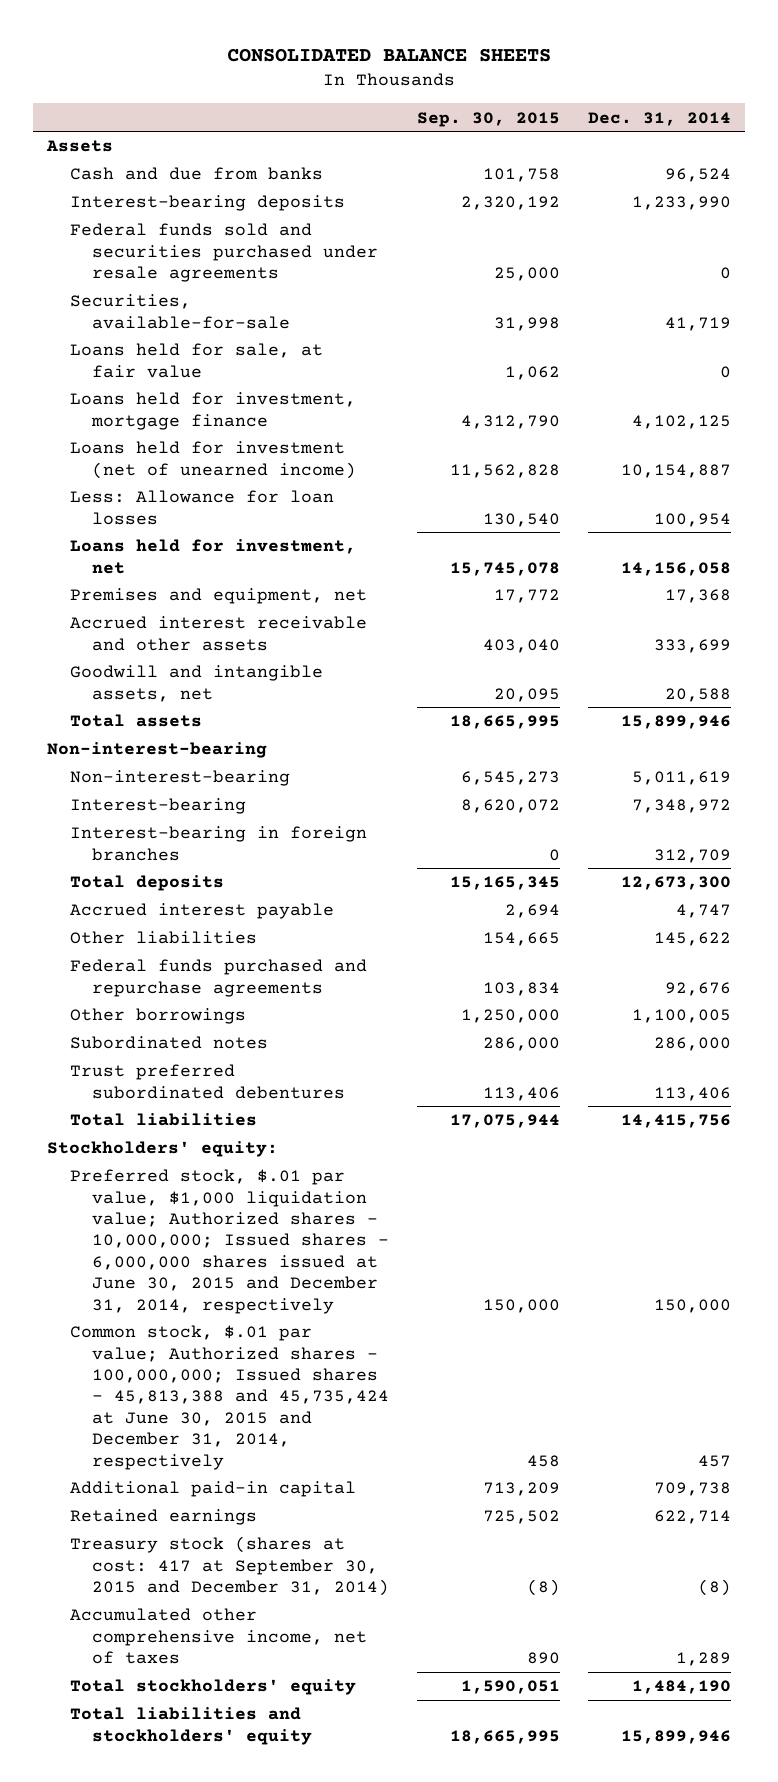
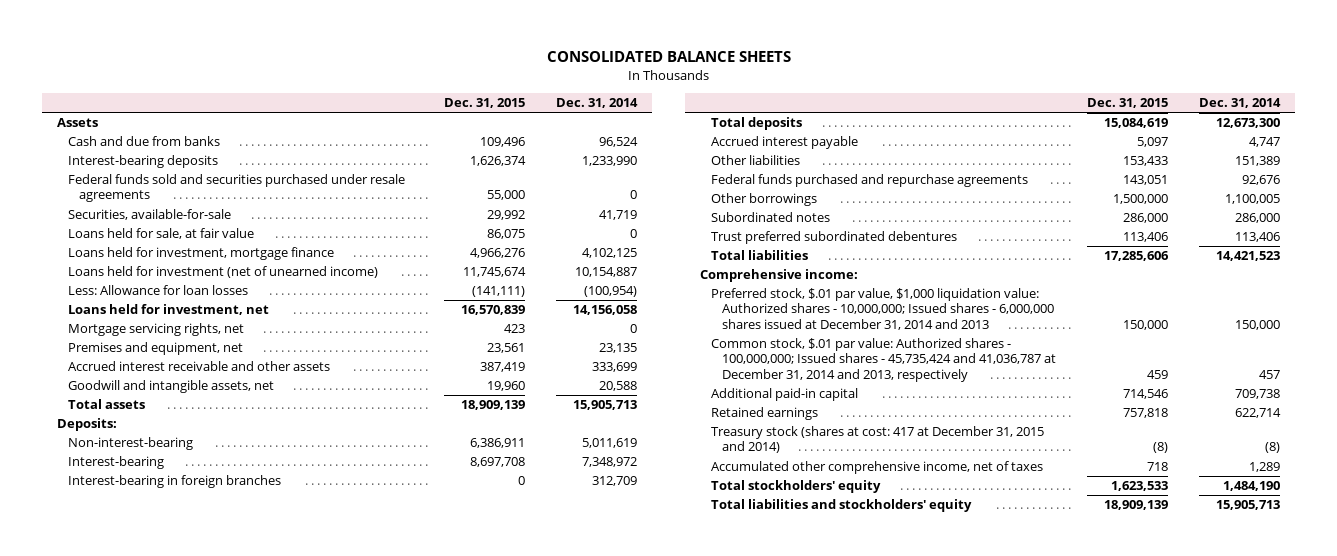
[417,111,561,127] Sep. 30, 2015 -> none
none -> [443,98,525,109] Dec. 31, 2015
[654,512,732,527] 100,954 -> [583,286,637,298] (100,954)
none -> [68,323,245,337] Mortgage servicing rights, net
[665,589,732,604] 17,368 -> [598,343,637,354] 23,135
[621,715,732,730] 15,899,946 -> [572,400,637,411] 15,905,713
[46,742,267,759] Non-interest-bearing -> [57,418,118,432] Deposits:
[654,932,732,947] 145,622 -> [1234,156,1280,167] 151,389
[621,1114,732,1129] 14,415,756 -> [1215,251,1280,262] 14,421,523
[46,1141,278,1158] Stockholders' equity: -> [700,269,859,283] Comprehensive income:
[69,1169,390,1314] Preferred stock, $.01 par value, $1,000 liquidation value; Authorized shares - 10,000,000; Issued shares - 6,000,000 shares issued at June 30, 2015 and December 31, 2014, respectively -> [711,288,1054,330] Preferred stock, $.01 par value, $1,000 liquidation value: Authorized shares - 10,000,000; Issued shares - 6,000,000 shares issued at December 31, 2014 and 2013
[69,1325,390,1470] Common stock, $.01 par value; Authorized shares - 100,000,000; Issued shares - 45,813,388 and 45,735,424 at June 30, 2015 and December 31, 2014, respectively -> [711,338,1056,382] Common stock, $.01 par value: Authorized shares - 100,000,000; Issued shares - 45,735,424 and 41,036,787 at December 31, 2014 and 2013, respectively
[69,1536,390,1597] Treasury stock (shares at cost: 417 at September 30, 2015 and December 31, 2014) -> [711,426,1045,454] Treasury stock (shares at cost: 417 at December 31, 2015 and 2014)
[621,1729,732,1744] 15,899,946 -> [1215,500,1280,511] 15,905,713

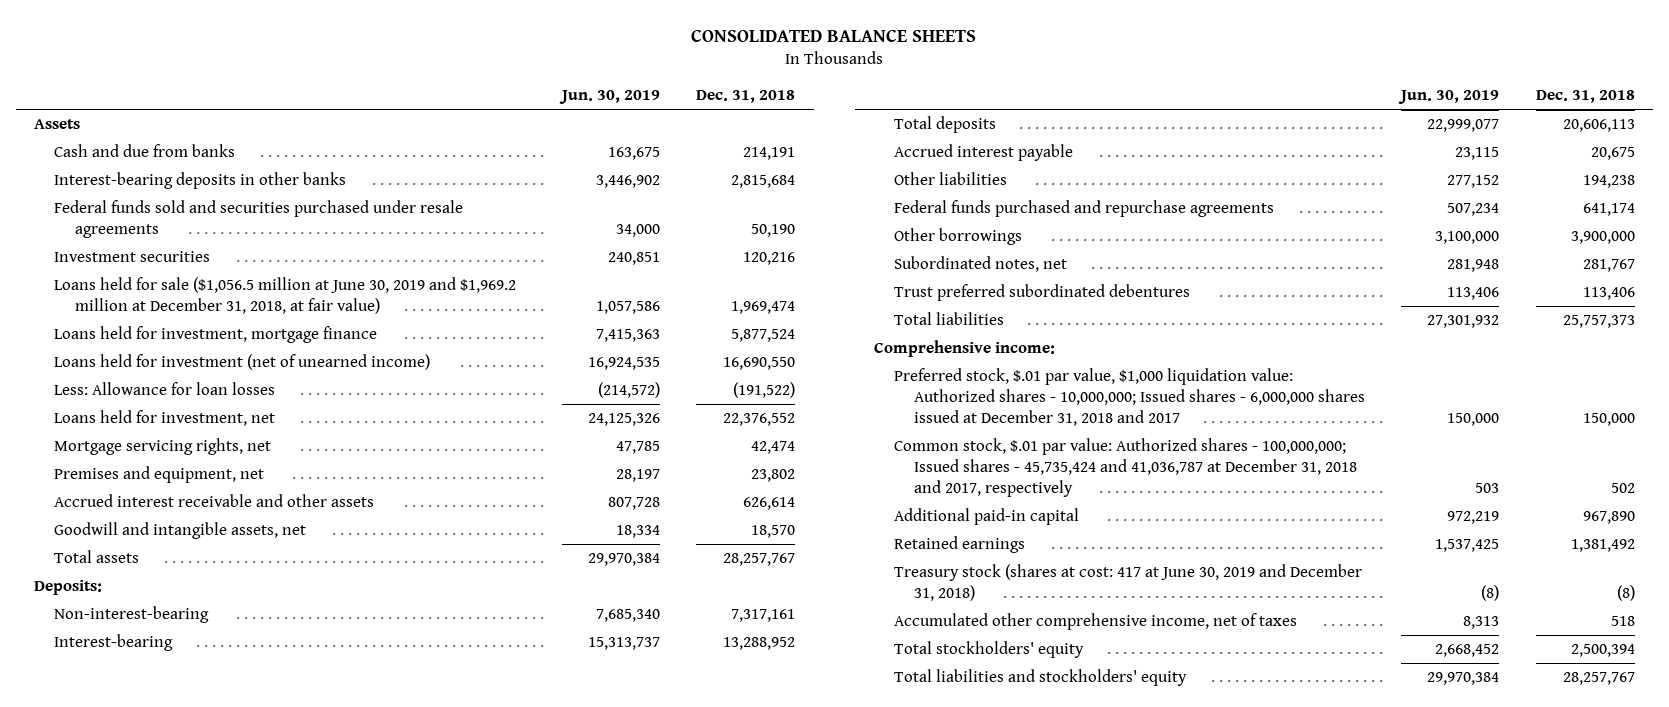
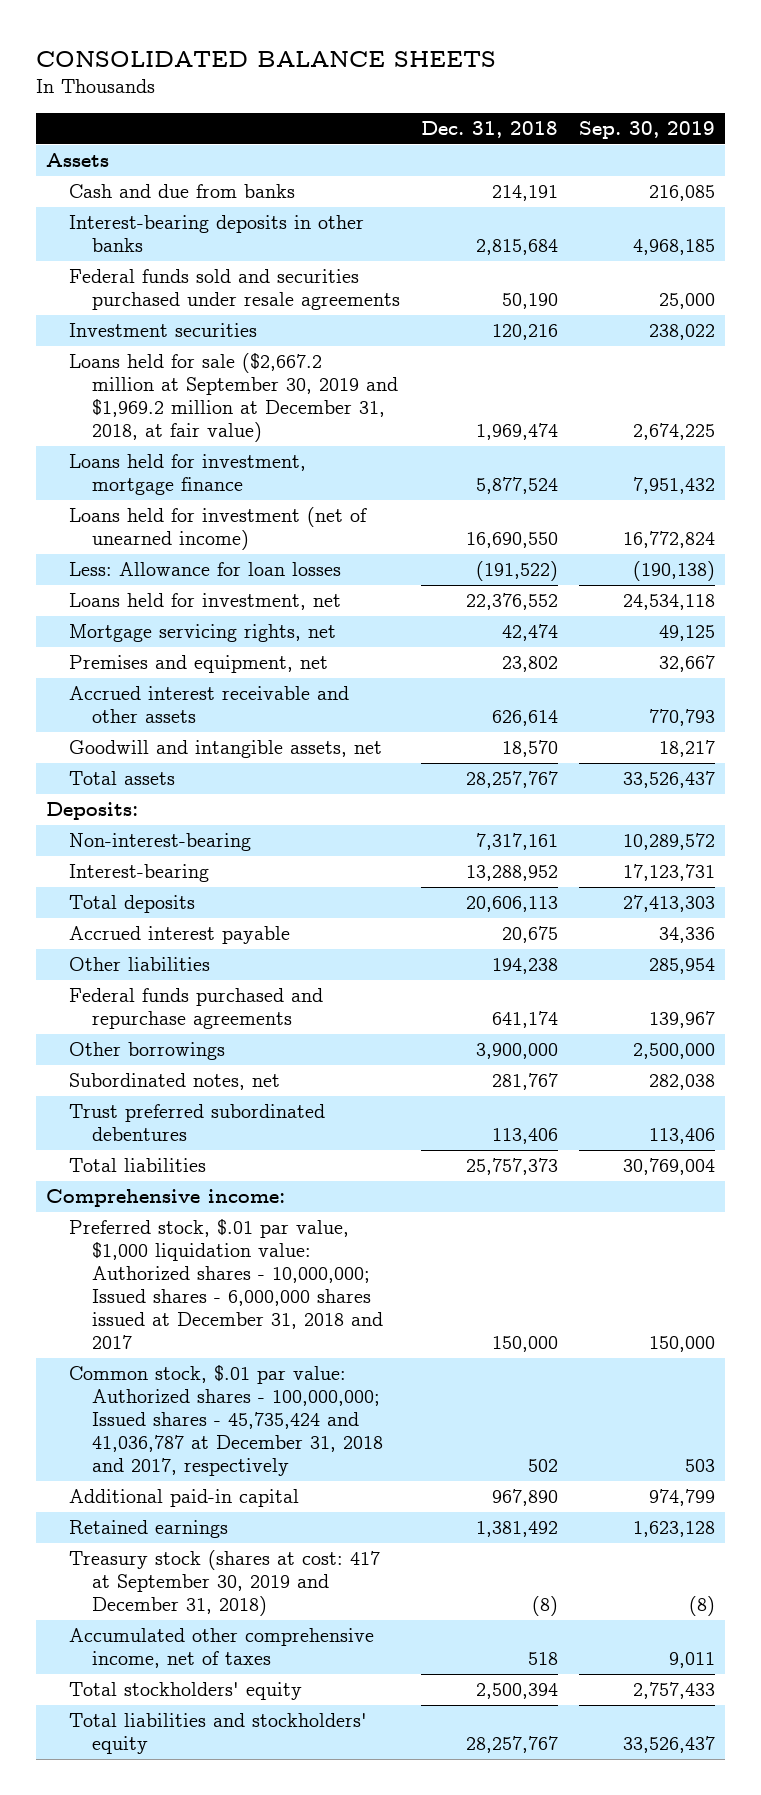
[558,90,660,105] Jun. 30, 2019 -> none
none -> [578,121,715,140] Sep. 30, 2019
[54,277,517,315] Loans held for sale ($1,056.5 million at June 30, 2019 and $1,969.2 million at December 31, 2018, at fair value) -> [69,353,399,443] Loans held for sale ($2,667.2 million at September 30, 2019 and $1,969.2 million at December 31, 2018, at fair value)
[893,564,1362,602] Treasury stock (shares at cost: 417 at June 30, 2019 and December 31, 2018) -> [69,1550,381,1617] Treasury stock (shares at cost: 417 at September 30, 2019 and December 31, 2018)

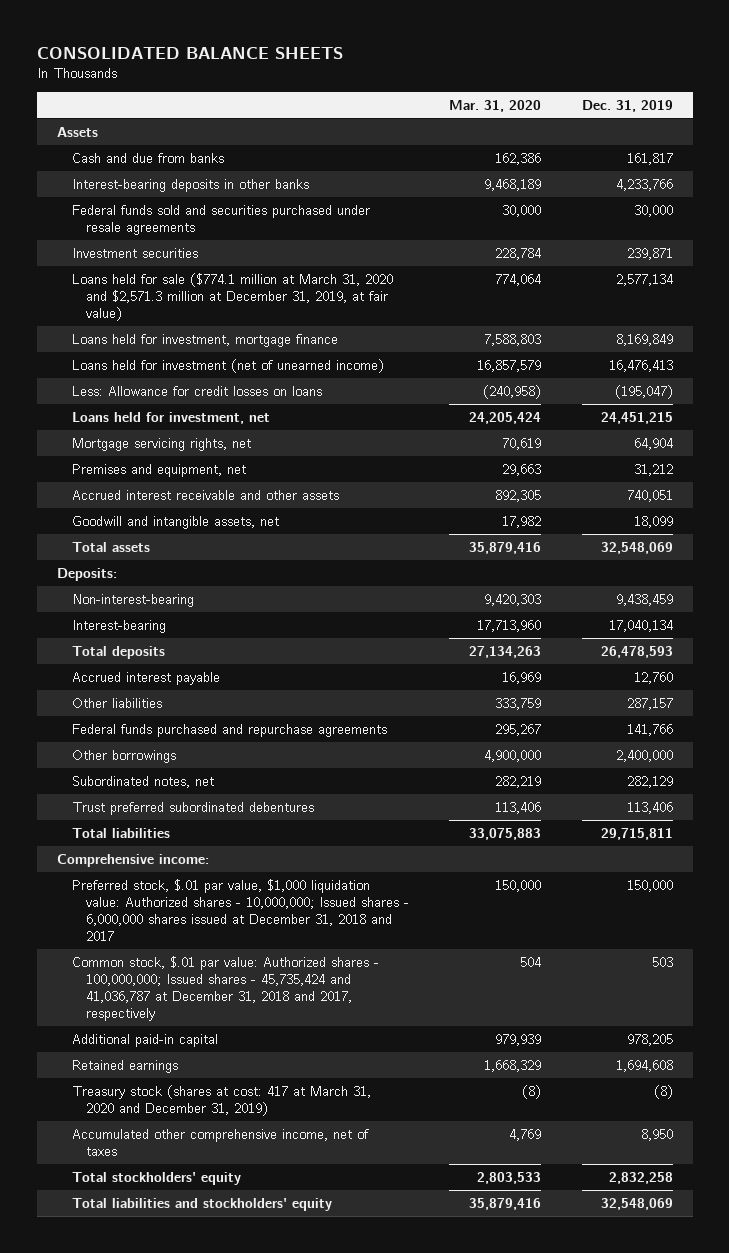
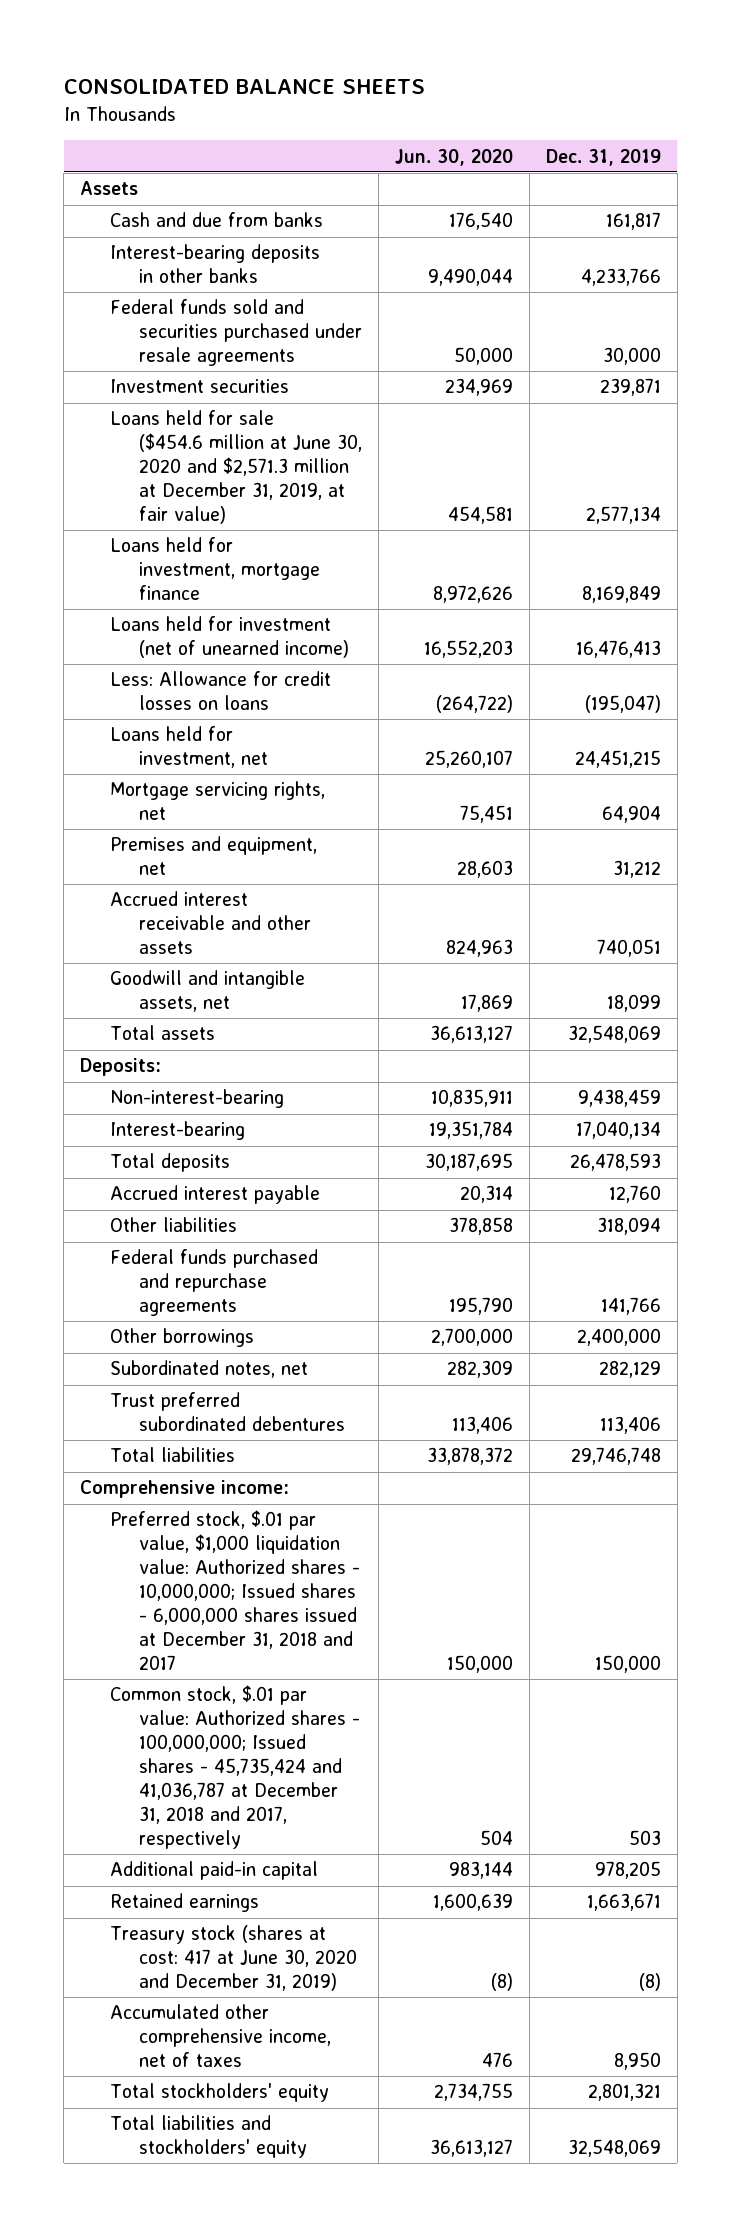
[449,99,542,112] Mar. 31, 2020 -> none
none -> [395,148,514,166] Jun. 30, 2020
[71,272,393,321] Loans held for sale ($774.1 million at March 31, 2020 and $2,571.3 million at December 31, 2019, at fair value) -> [109,410,363,525] Loans held for sale ($454.6 million at June 30, 2020 and $2,571.3 million at December 31, 2019, at fair value)
[626,697,673,710] 287,157 -> [596,1217,661,1236] 318,094
[600,827,673,840] 29,715,811 -> [570,1447,661,1466] 29,746,748
[615,1059,673,1072] 1,694,608 -> [586,1893,661,1912] 1,663,671
[71,1084,371,1116] Treasury stock (shares at cost: 417 at March 31, 2020 and December 31, 2019) -> [109,1925,358,1992] Treasury stock (shares at cost: 417 at June 30, 2020 and December 31, 2019)
[608,1171,673,1184] 2,832,258 -> [587,2083,661,2102] 2,801,321

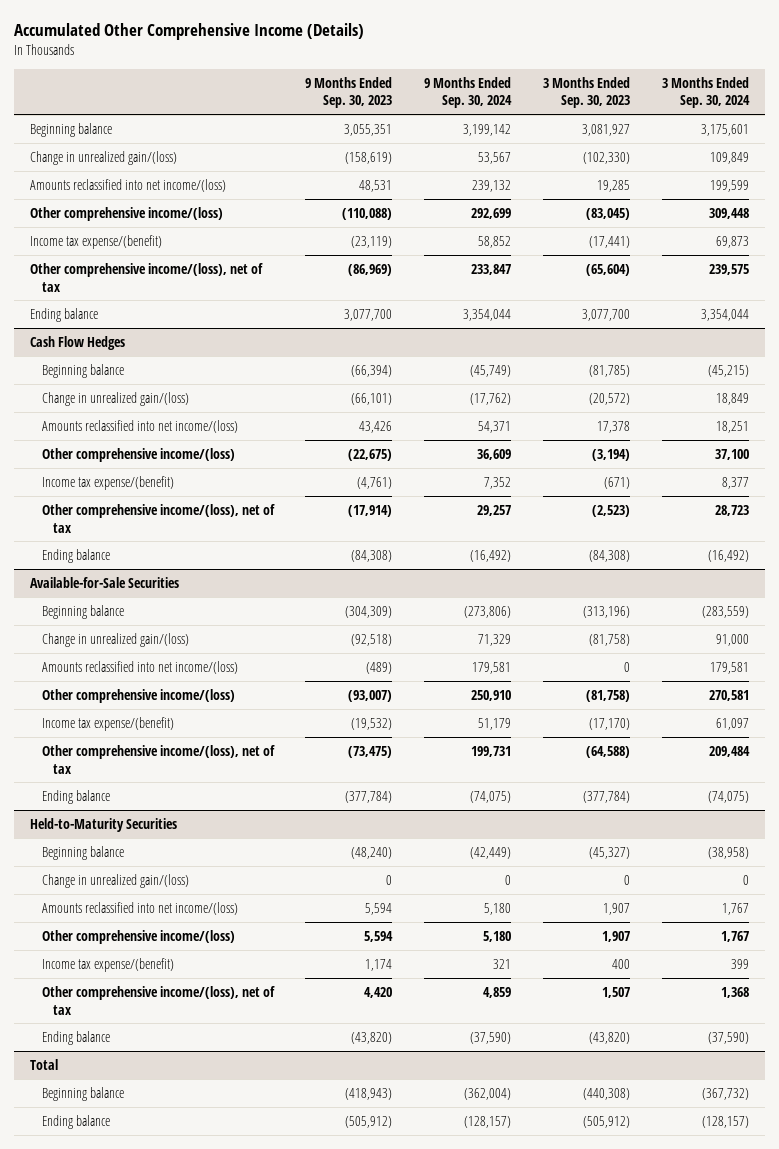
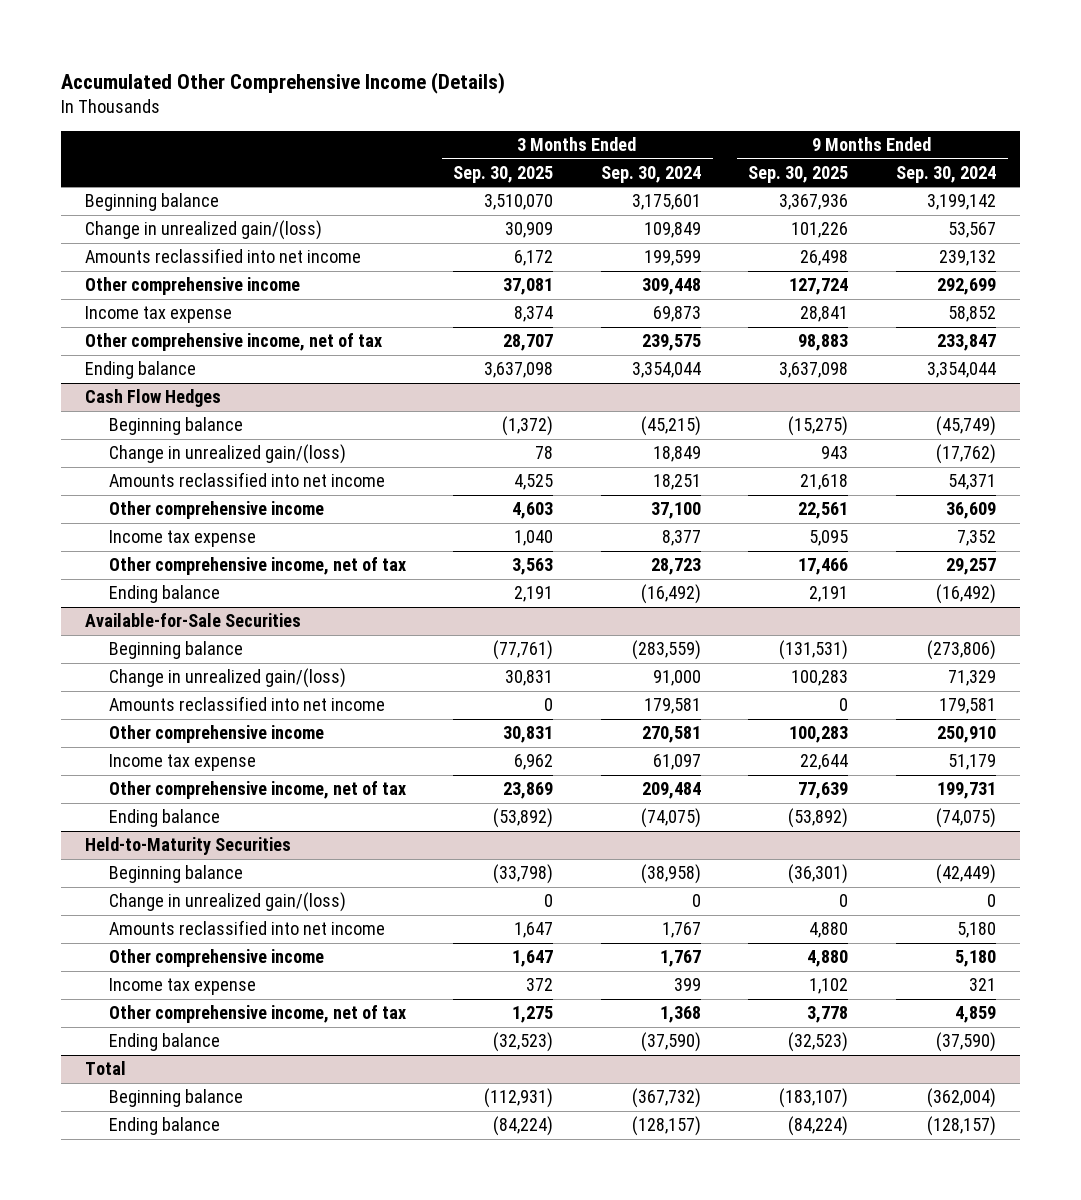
[305,76,393,109] 9 Months Ended Sep. 30, 2023 -> none
[543,76,631,109] 3 Months Ended Sep. 30, 2023 -> none
none -> [453,166,554,184] Sep. 30, 2025
none -> [748,166,849,184] Sep. 30, 2025
[29,178,226,192] Amounts reclassified into net income/(loss) -> [84,248,361,264] Amounts reclassified into net income
[29,206,223,221] Other comprehensive income/(loss) -> [84,277,300,296] Other comprehensive income
[29,234,162,249] Income tax expense/(benefit) -> [84,306,232,324] Income tax expense
[29,262,263,292] Other comprehensive income/(loss), net of tax -> [84,333,382,352] Other comprehensive income, net of tax
[41,419,238,433] Amounts reclassified into net income/(loss) -> [108,472,385,488] Amounts reclassified into net income
[41,447,235,462] Other comprehensive income/(loss) -> [108,501,324,520] Other comprehensive income
[41,475,174,490] Income tax expense/(benefit) -> [108,530,256,548] Income tax expense
[41,503,275,533] Other comprehensive income/(loss), net of tax -> [108,557,406,576] Other comprehensive income, net of tax
[41,660,238,674] Amounts reclassified into net income/(loss) -> [108,696,385,712] Amounts reclassified into net income
[41,688,235,703] Other comprehensive income/(loss) -> [108,725,324,744] Other comprehensive income
[41,716,174,731] Income tax expense/(benefit) -> [108,754,256,772] Income tax expense
[41,744,275,774] Other comprehensive income/(loss), net of tax -> [108,781,406,800] Other comprehensive income, net of tax
[41,901,238,915] Amounts reclassified into net income/(loss) -> [108,920,385,936] Amounts reclassified into net income
[41,929,235,944] Other comprehensive income/(loss) -> [108,949,324,968] Other comprehensive income
[41,957,174,972] Income tax expense/(benefit) -> [108,978,256,996] Income tax expense
[41,985,275,1015] Other comprehensive income/(loss), net of tax -> [108,1005,406,1024] Other comprehensive income, net of tax

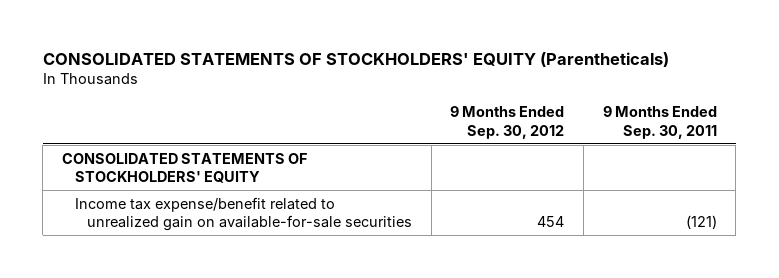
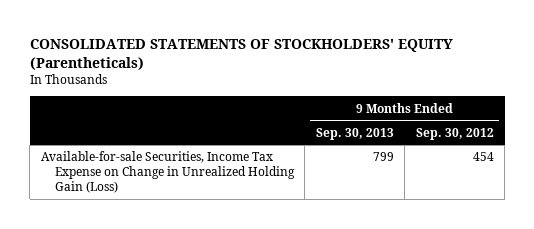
[602,106,717,139] 9 Months Ended Sep. 30, 2011 -> none
none -> [315,127,394,140] Sep. 30, 2013
[61,152,308,183] CONSOLIDATED STATEMENTS OF STOCKHOLDERS' EQUITY -> none
[74,196,413,231] Income tax expense/benefit related to unrealized gain on available-for-sale securities -> [40,151,295,194] Available-for-sale Securities, Income Tax Expense on Change in Unrealized Holding Gain (Loss)

